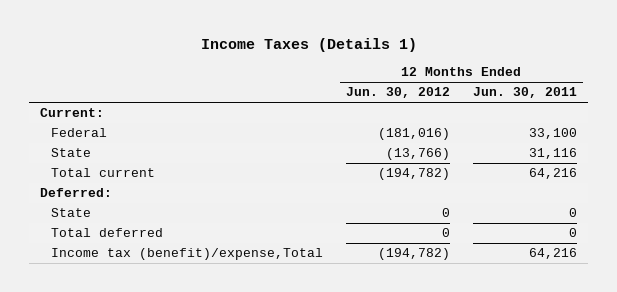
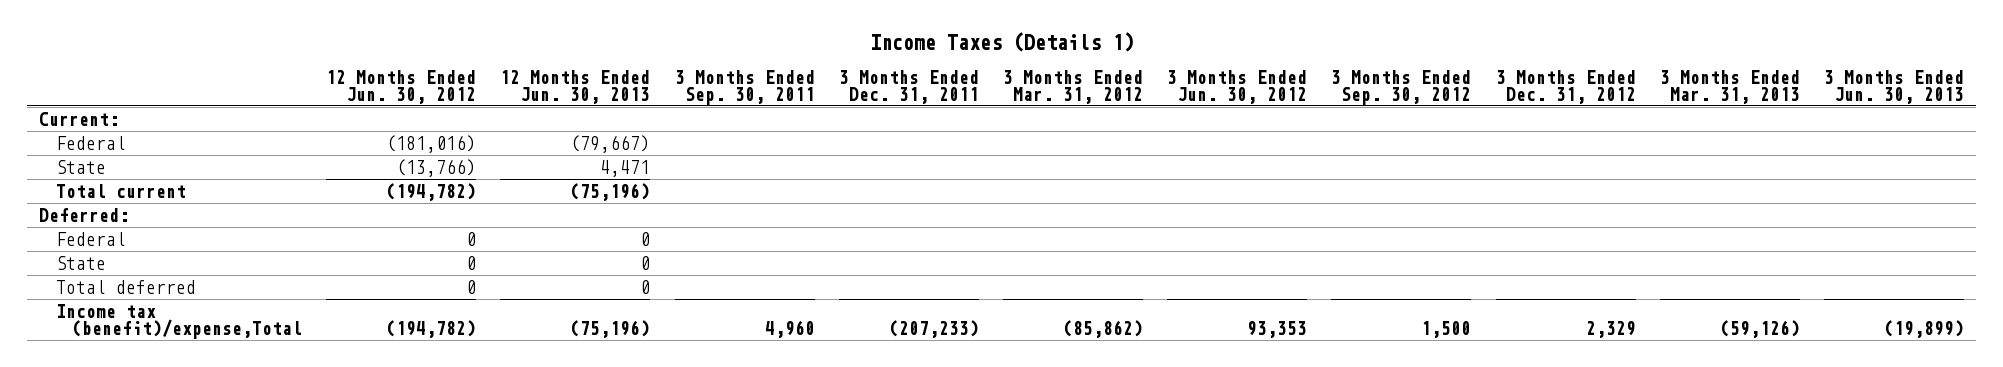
[472,87,577,99] Jun. 30, 2011 -> none
none -> [500,69,651,104] 12 Months Ended Jun. 30, 2013
none -> [674,69,815,105] 3 Months Ended Sep. 30, 2011
none -> [838,69,979,104] 3 Months Ended Dec. 31, 2011
none -> [1002,69,1143,104] 3 Months Ended Mar. 31, 2012
none -> [1167,69,1308,104] 3 Months Ended Jun. 30, 2012
none -> [1331,69,1472,105] 3 Months Ended Sep. 30, 2012
none -> [1495,69,1636,104] 3 Months Ended Dec. 31, 2012
none -> [1659,69,1800,104] 3 Months Ended Mar. 31, 2013
none -> [1823,69,1964,104] 3 Months Ended Jun. 30, 2013
none -> [55,231,126,246] Federal

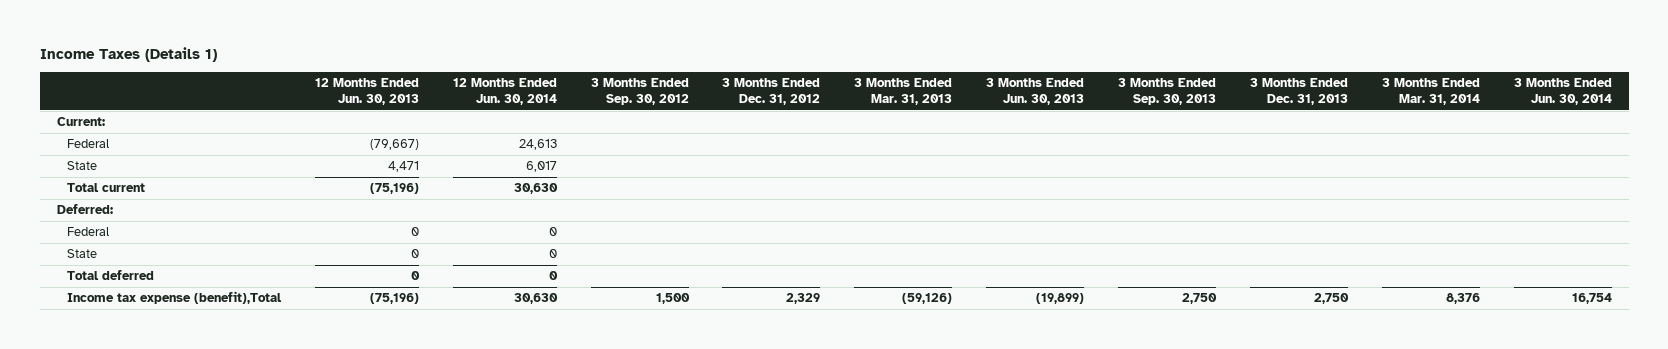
[326,69,477,104] 12 Months Ended Jun. 30, 2012 -> none
[674,69,815,105] 3 Months Ended Sep. 30, 2011 -> none
[838,69,979,104] 3 Months Ended Dec. 31, 2011 -> none
[1002,69,1143,104] 3 Months Ended Mar. 31, 2012 -> none
[1167,69,1308,104] 3 Months Ended Jun. 30, 2012 -> none
none -> [452,78,557,106] 12 Months Ended Jun. 30, 2014
none -> [1118,78,1217,106] 3 Months Ended Sep. 30, 2013
none -> [1249,78,1348,106] 3 Months Ended Dec. 31, 2013
none -> [1381,78,1480,106] 3 Months Ended Mar. 31, 2014
none -> [1513,78,1612,106] 3 Months Ended Jun. 30, 2014
[55,303,302,339] Income tax (benefit)/expense,Total -> [67,291,283,305] Income tax expense (benefit),Total

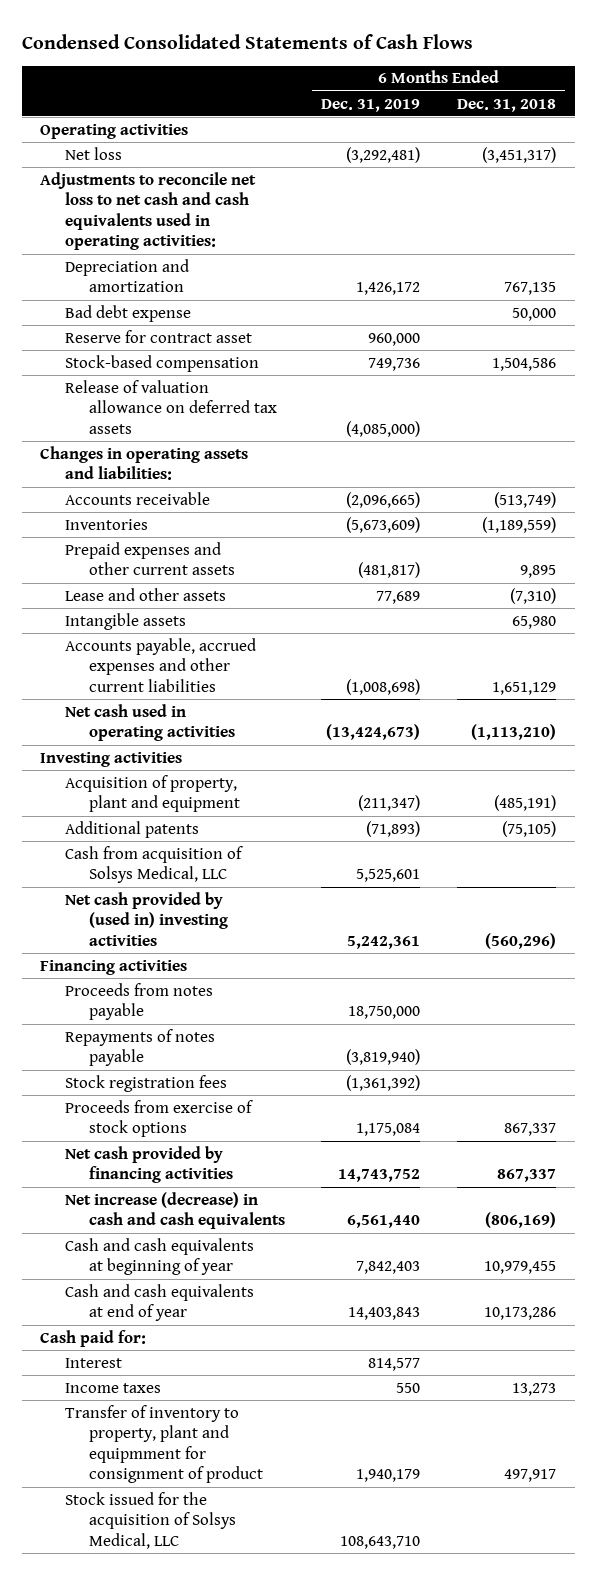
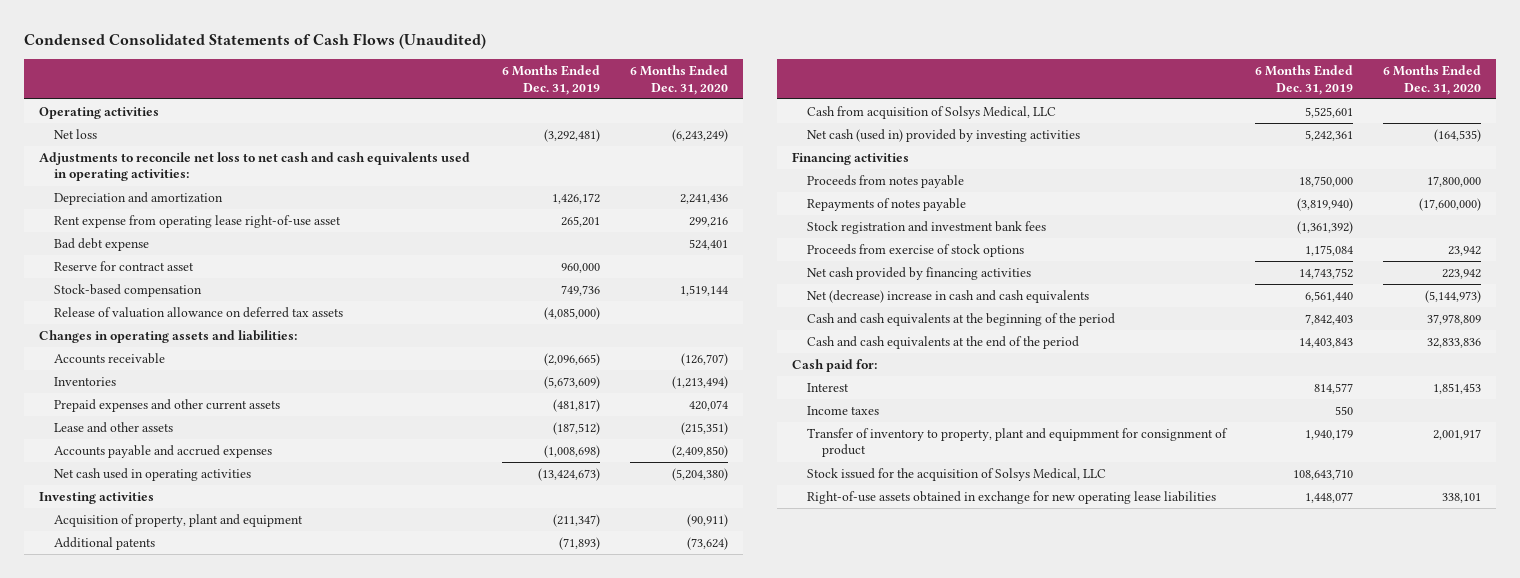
[22,33,474,49] Condensed Consolidated Statements of Cash Flows -> [24,33,487,50] Condensed Consolidated Statements of Cash Flows (Unaudited)
[457,98,557,112] Dec. 31, 2018 -> none
none -> [629,65,728,95] 6 Months Ended Dec. 31, 2020
none -> [53,215,341,229] Rent expense from operating lease right-of-use asset
[64,612,186,630] Intangible assets -> none
[376,590,421,604] 77,689 -> [553,422,601,436] (187,512)
[64,637,256,692] Accounts payable, accrued expenses and other current liabilities -> [53,445,272,459] Accounts payable and accrued expenses
[64,891,228,946] Net cash provided by (used in) investing activities -> [806,129,1080,143] Net cash (used in) provided by investing activities
[64,1074,227,1092] Stock registration fees -> [806,221,1046,235] Stock registration and investment bank fees
[64,1191,285,1230] Net increase (decrease) in cash and cash equivalents -> [806,290,1089,304] Net (decrease) increase in cash and cash equivalents
[64,1237,254,1276] Cash and cash equivalents at beginning of year -> [806,313,1115,327] Cash and cash equivalents at the beginning of the period
[64,1283,254,1322] Cash and cash equivalents at end of year -> [806,336,1079,350] Cash and cash equivalents at the end of the period
none -> [806,491,1216,505] Right-of-use assets obtained in exchange for new operating lease liabilities

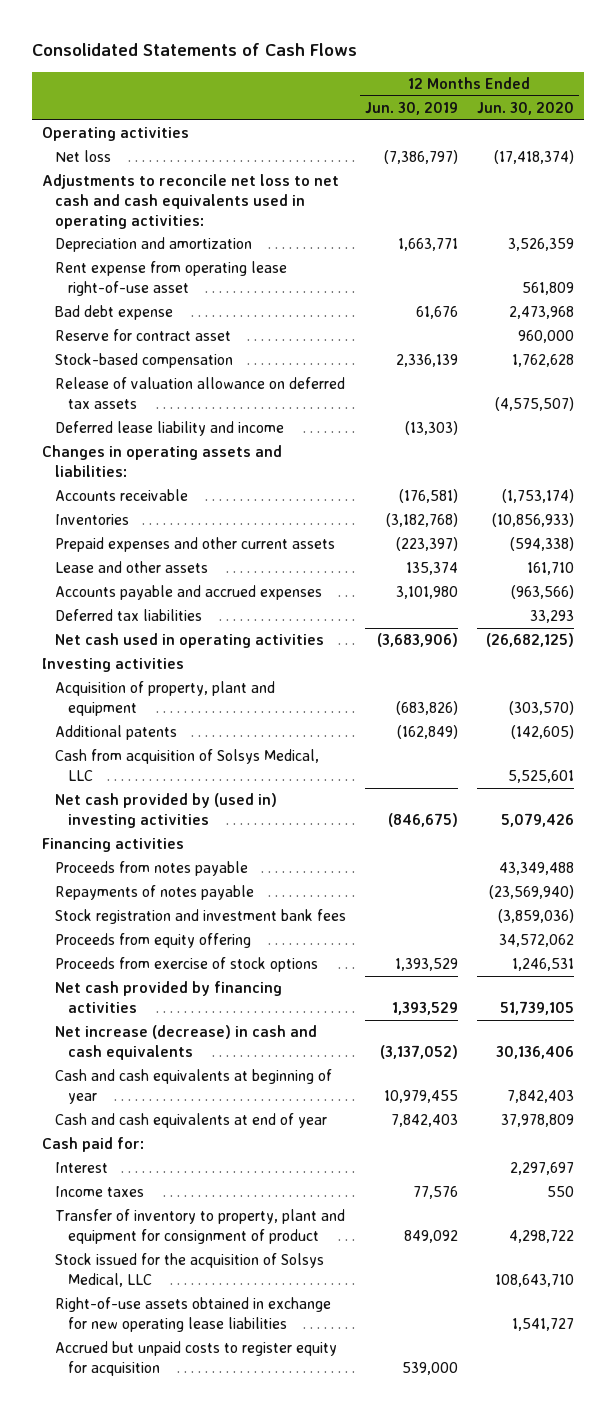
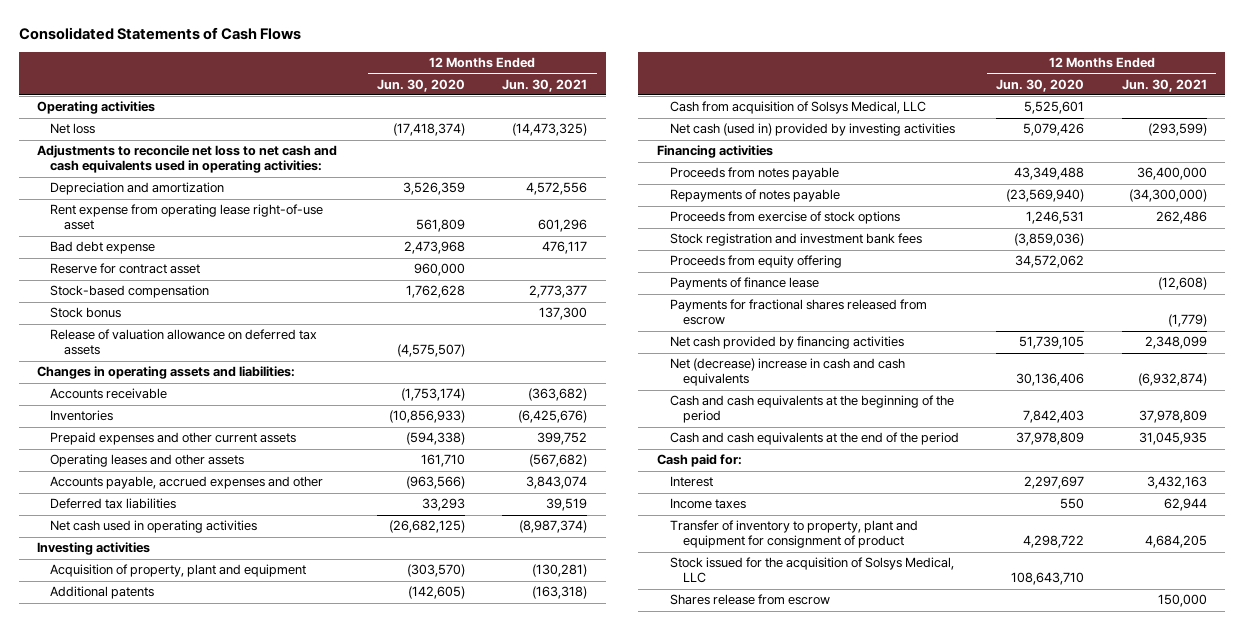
[364,101,458,115] Jun. 30, 2019 -> none
none -> [502,78,588,92] Jun. 30, 2021
none -> [50,307,122,319] Stock bonus
[54,421,284,437] Deferred lease liability and income -> none
[54,561,208,574] Lease and other assets -> [50,454,245,468] Operating leases and other assets
[54,585,322,601] Accounts payable and accrued expenses -> [50,476,324,490] Accounts payable, accrued expenses and other
[54,793,277,828] Net cash provided by (used in) investing activities -> [669,123,955,137] Net cash (used in) provided by investing activities
[54,957,318,973] Proceeds from exercise of stock options -> [669,211,900,225] Proceeds from exercise of stock options
none -> [669,277,819,291] Payments of finance lease
none -> [669,299,927,326] Payments for fractional shares released from escrow
[54,1025,317,1060] Net increase (decrease) in cash and cash equivalents -> [669,358,905,387] Net (decrease) increase in cash and cash equivalents
[54,1069,332,1104] Cash and cash equivalents at beginning of year -> [669,395,954,424] Cash and cash equivalents at the beginning of the period
[54,1113,327,1129] Cash and cash equivalents at end of year -> [669,432,959,446] Cash and cash equivalents at the end of the period
[54,1297,331,1332] Right-of-use assets obtained in exchange for new operating lease liabilities -> none
[54,1341,337,1376] Accrued but unpaid costs to register equity for acquisition -> none
none -> [669,594,830,606] Shares release from escrow

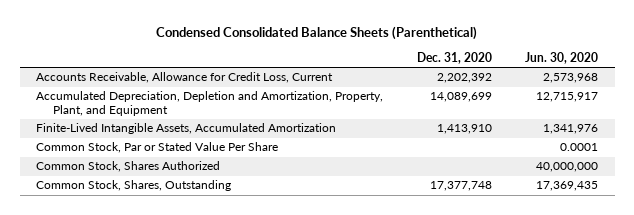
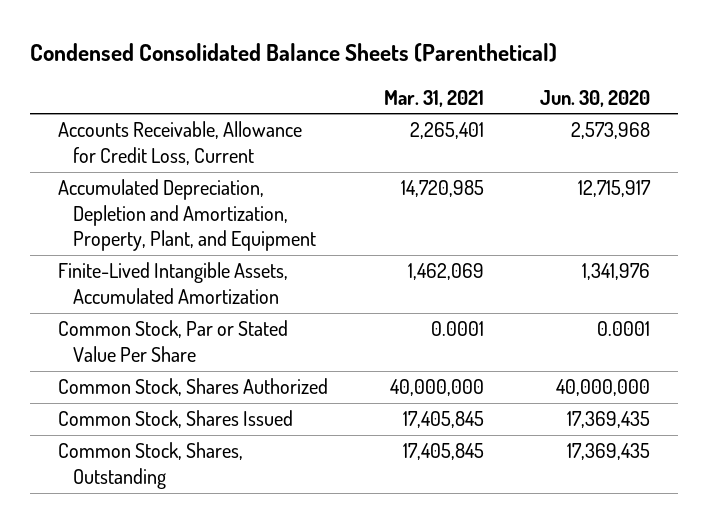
[416,52,492,65] Dec. 31, 2020 -> none
none -> [383,89,484,107] Mar. 31, 2021
none -> [58,410,294,429] Common Stock, Shares Issued

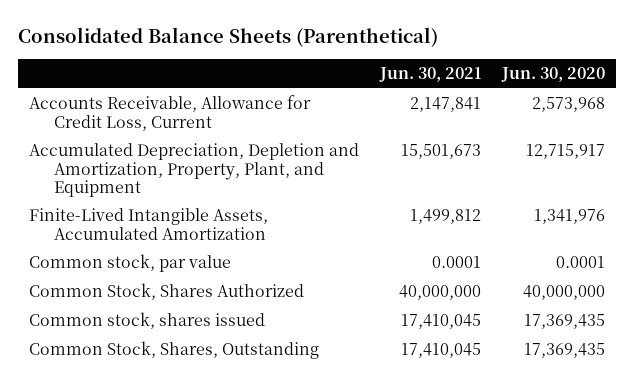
[30,43,558,63] Condensed Consolidated Balance Sheets (Parenthetical) -> [18,27,439,48] Consolidated Balance Sheets (Parenthetical)
[383,89,484,107] Mar. 31, 2021 -> none
none -> [379,67,482,83] Jun. 30, 2021
[58,320,289,362] Common Stock, Par or Stated Value Per Share -> [29,254,232,273] Common stock, par value
[58,410,294,429] Common Stock, Shares Issued -> [29,312,266,330] Common stock, shares issued

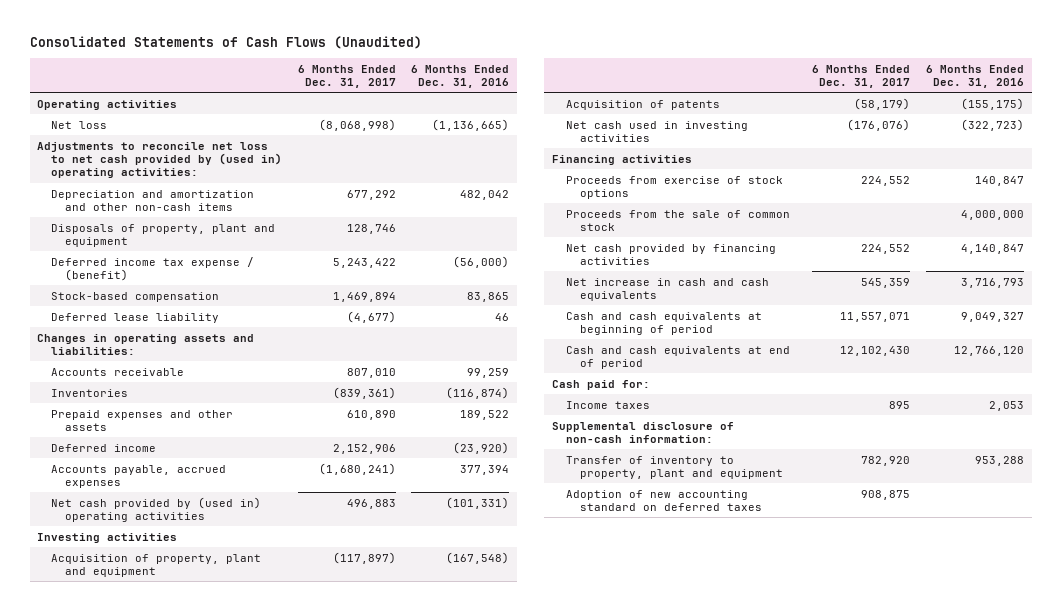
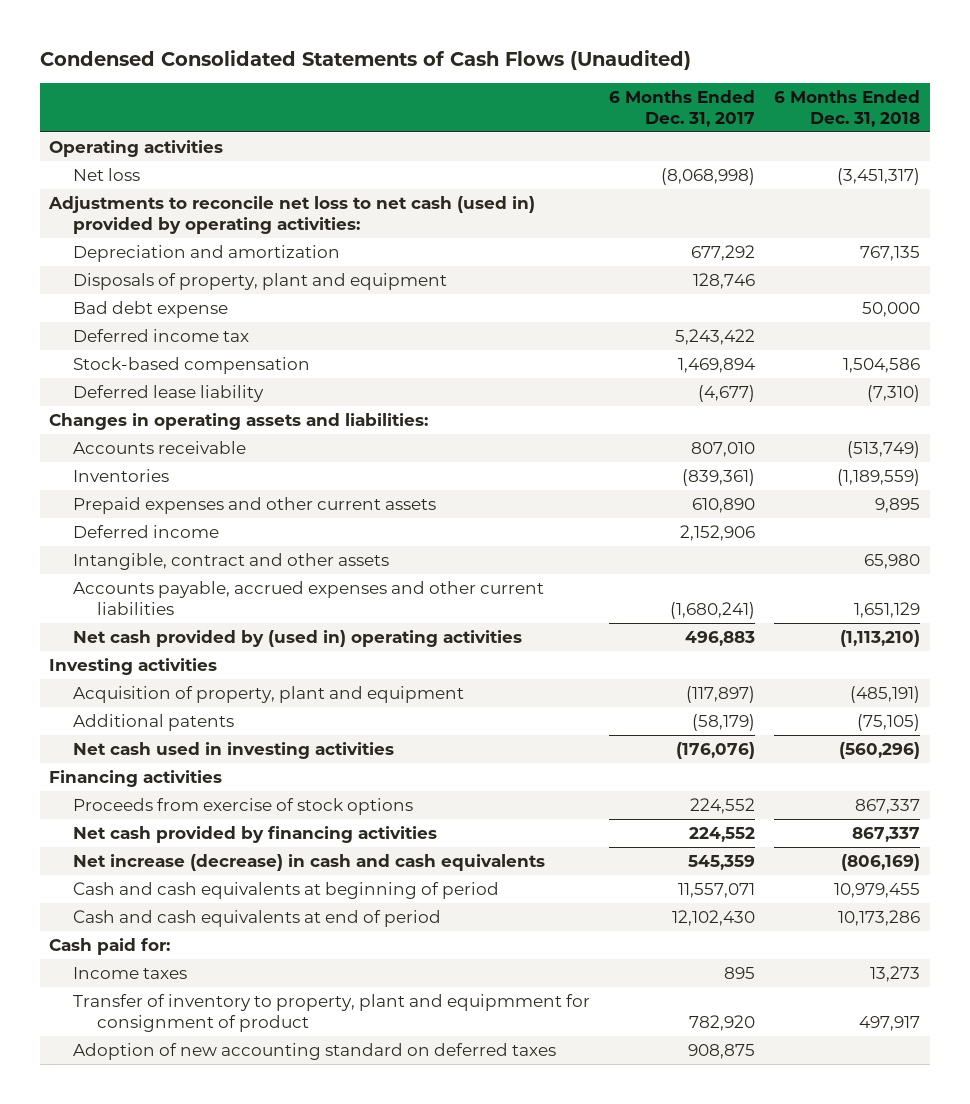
[29,35,422,49] Consolidated Statements of Cash Flows (Unaudited) -> [39,50,691,71] Condensed Consolidated Statements of Cash Flows (Unaudited)
[411,64,510,88] 6 Months Ended Dec. 31, 2016 -> none
none -> [774,89,921,128] 6 Months Ended Dec. 31, 2018
[37,141,283,178] Adjustments to reconcile net loss to net cash provided by (used in) operating activities: -> [48,195,536,234] Adjustments to reconcile net loss to net cash (used in) provided by operating activities:
[51,189,255,211] Depreciation and amortization and other non-cash items -> [72,244,340,262] Depreciation and amortization
none -> [72,300,228,318] Bad debt expense
[51,256,255,281] Deferred income tax expense / (benefit) -> [72,328,249,342] Deferred income tax
[51,409,234,431] Prepaid expenses and other assets -> [72,496,436,514] Prepaid expenses and other current assets
none -> [72,552,389,570] Intangible, contract and other assets
[51,464,227,488] Accounts payable, accrued expenses -> [72,580,544,615] Accounts payable, accrued expenses and other current liabilities
[565,99,720,110] Acquisition of patents -> [72,713,234,731] Additional patents
[565,209,790,231] Proceeds from the sale of common stock -> none
[565,277,769,301] Net increase in cash and cash equivalents -> [72,853,545,871] Net increase (decrease) in cash and cash equivalents
[552,421,735,443] Supplemental disclosure of non-cash information: -> none
[565,455,783,479] Transfer of inventory to property, plant and equipment -> [72,993,590,1032] Transfer of inventory to property, plant and equipmment for consignment of product

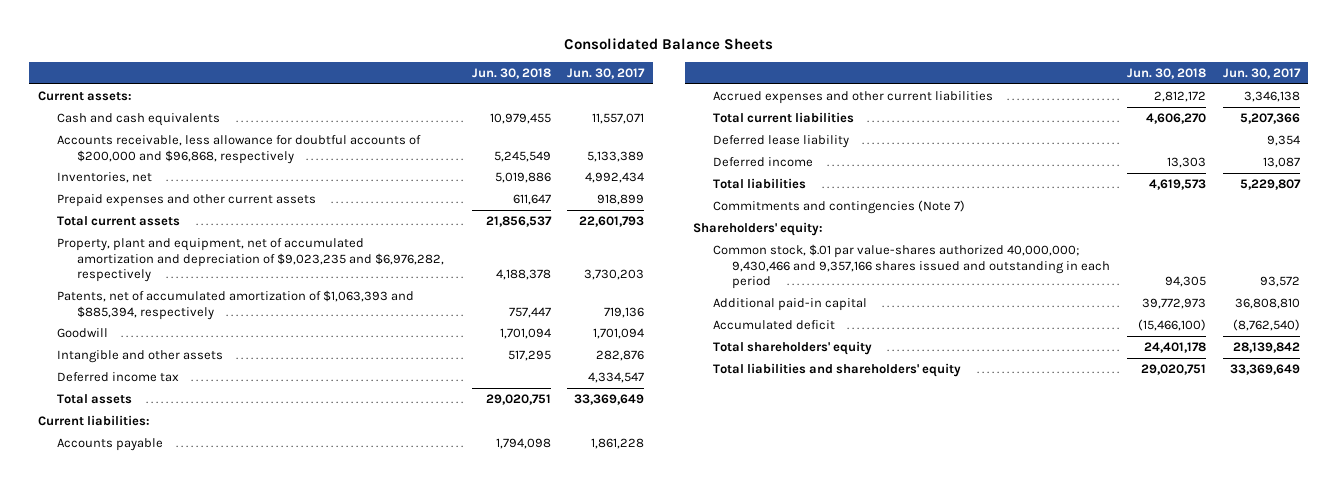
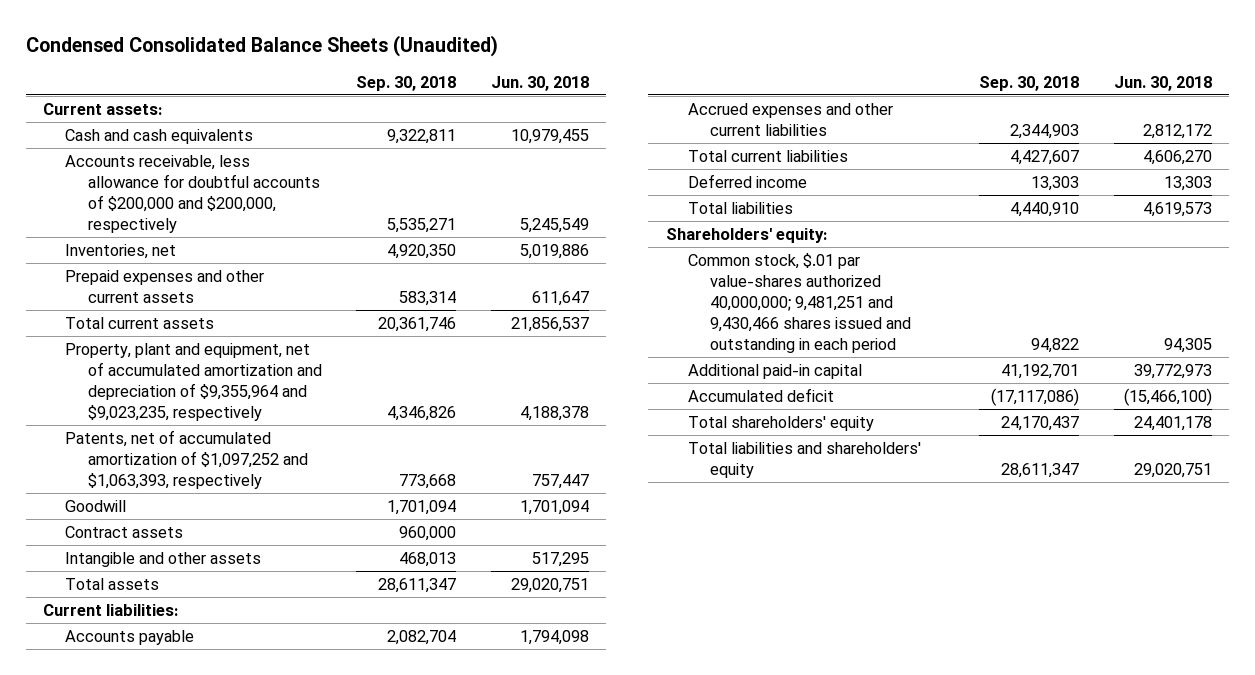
[563,38,773,51] Consolidated Balance Sheets -> [25,34,498,57] Condensed Consolidated Balance Sheets (Unaudited)
[567,68,646,80] Jun. 30, 2017 -> none
none -> [356,75,457,91] Sep. 30, 2018
[57,134,422,164] Accounts receivable, less allowance for doubtful accounts of $200,000 and $96,868, respectively -> [65,155,320,234] Accounts receivable, less allowance for doubtful accounts of $200,000 and $200,000, respectively
[57,237,444,283] Property, plant and equipment, net of accumulated amortization and depreciation of $9,023,235 and $6,976,282, respectively -> [65,343,322,422] Property, plant and equipment, net of accumulated amortization and depreciation of $9,355,964 and $9,023,235, respectively
[57,289,415,320] Patents, net of accumulated amortization of $1,063,393 and $885,394, respectively -> [65,430,308,490] Patents, net of accumulated amortization of $1,097,252 and $1,063,393, respectively
none -> [65,526,184,539] Contract assets
[57,371,180,382] Deferred income tax -> none
[712,134,849,148] Deferred lease liability -> none
[712,199,965,214] Commitments and contingencies (Note 7) -> none
[712,243,1111,290] Common stock, $.01 par value-shares authorized 40,000,000; 9,430,466 and 9,357,166 shares issued and outstanding in each period -> [687,253,912,353] Common stock, $.01 par value-shares authorized 40,000,000; 9,481,251 and 9,430,466 shares issued and outstanding in each period

